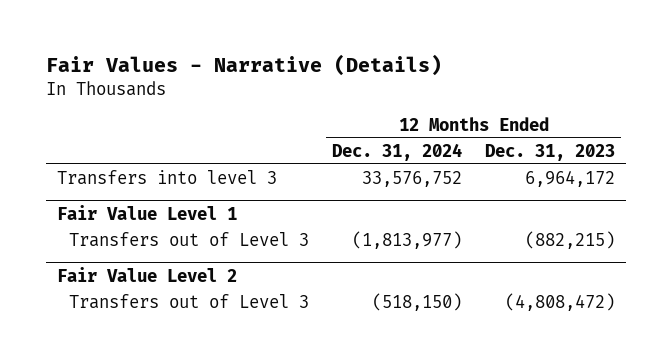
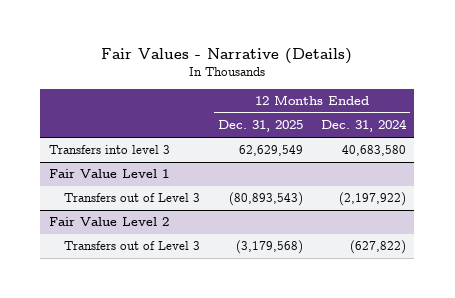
[485,143,616,161] Dec. 31, 2023 -> none
none -> [218,120,304,133] Dec. 31, 2025
[362,170,463,187] 33,576,752 -> [341,145,406,157] 40,683,580
[352,230,463,249] (1,813,977) -> [338,192,406,207] (2,197,922)
[372,292,463,311] (518,150) -> [349,240,406,255] (627,822)

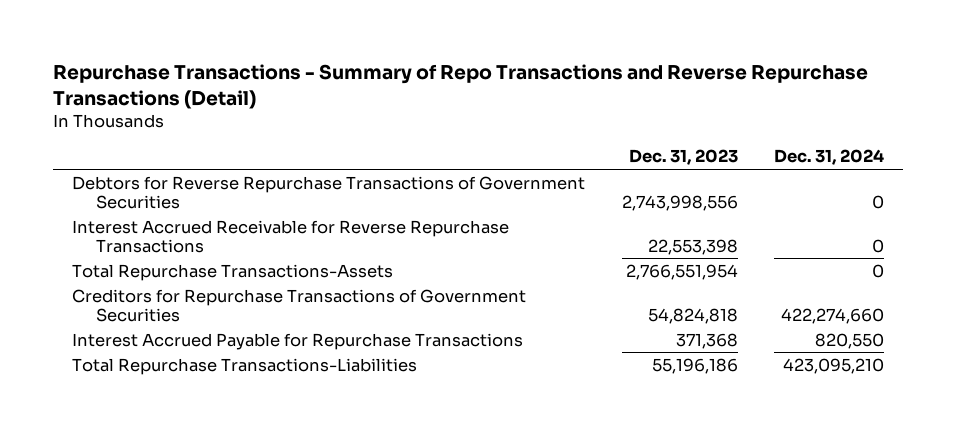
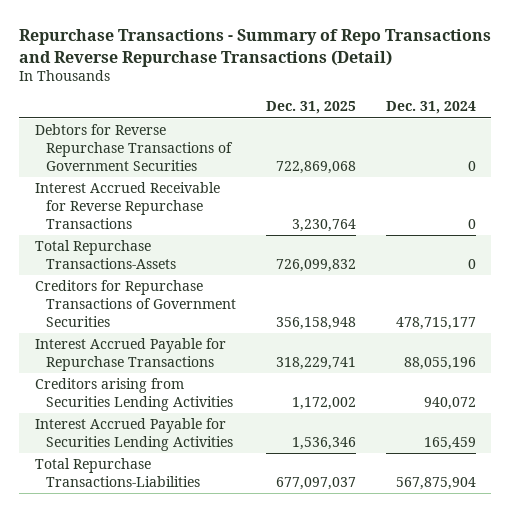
[628,149,738,166] Dec. 31, 2023 -> none
none -> [266,101,357,115] Dec. 31, 2025
[781,307,885,324] 422,274,660 -> [396,316,477,330] 478,715,177
[815,332,885,349] 820,550 -> [404,357,477,371] 88,055,196
none -> [34,378,234,412] Creditors arising from Securities Lending Activities
none -> [34,418,234,452] Interest Accrued Payable for Securities Lending Activities
[783,357,885,374] 423,095,210 -> [396,477,477,491] 567,875,904

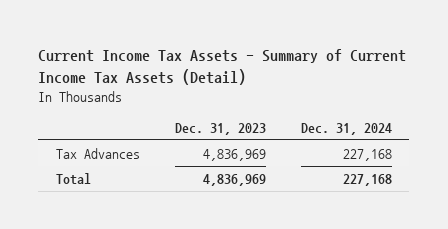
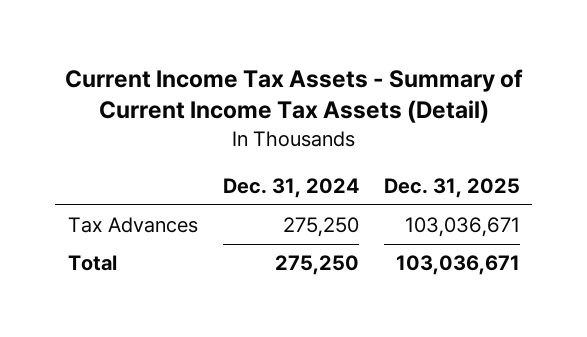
[174,122,266,135] Dec. 31, 2023 -> none
none -> [383,177,520,198] Dec. 31, 2025
[342,149,392,162] 227,168 -> [282,217,359,238] 275,250
[342,174,392,187] 227,168 -> [274,255,359,276] 275,250

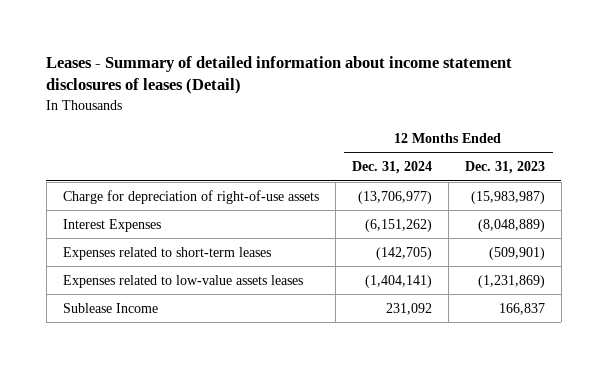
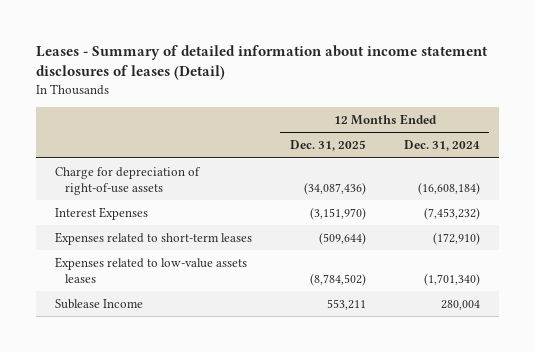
[464,160,545,174] Dec. 31, 2023 -> none
none -> [289,140,366,152] Dec. 31, 2025
[357,190,432,204] (13,706,977) -> [417,181,480,195] (16,608,184)
[364,218,432,232] (6,151,262) -> [423,206,480,220] (7,453,232)
[375,246,432,260] (142,705) -> [432,231,480,245] (172,910)
[364,274,432,288] (1,404,141) -> [423,272,480,286] (1,701,340)
[385,302,432,315] 231,092 -> [440,299,480,310] 280,004

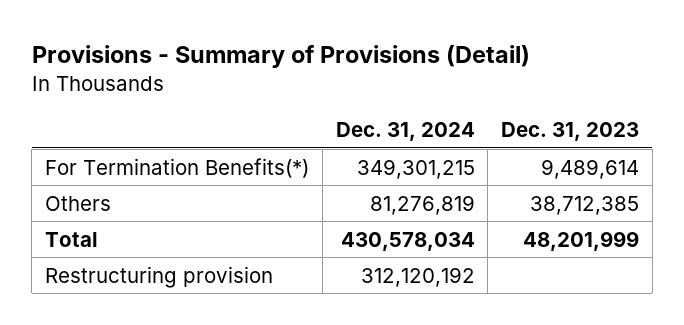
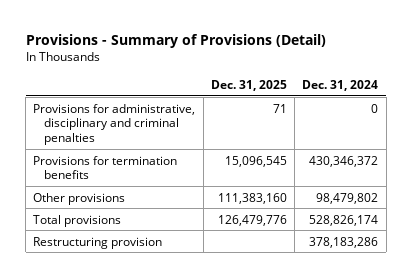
[501,122,640,142] Dec. 31, 2023 -> none
none -> [210,79,287,91] Dec. 31, 2025
none -> [33,103,196,146] Provisions for administrative, disciplinary and criminal penalties
[45,157,310,178] For Termination Benefits(*) -> [33,155,178,180] Provisions for termination benefits
[356,158,475,179] 349,301,215 -> [309,155,379,167] 430,346,372
[45,195,112,211] Others -> [33,192,126,205] Other provisions
[369,194,475,215] 81,276,819 -> [316,192,379,204] 98,479,802
[45,231,99,247] Total -> [33,214,122,227] Total provisions
[340,231,475,251] 430,578,034 -> [309,214,379,226] 528,826,174
[360,266,475,287] 312,120,192 -> [309,236,379,248] 378,183,286

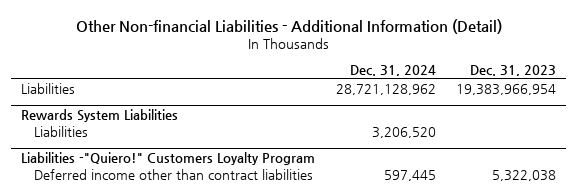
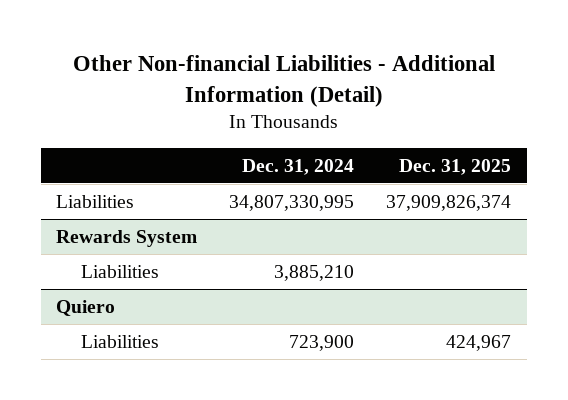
[469,64,556,76] Dec. 31, 2023 -> none
none -> [399,158,512,175] Dec. 31, 2025
[33,169,313,181] Deferred income other than contract liabilities -> none
[335,84,436,96] 28,721,128,962 -> [229,194,355,211] 34,807,330,995
[21,108,179,122] Rewards System Liabilities -> [56,229,198,247] Rewards System
[371,127,436,139] 3,206,520 -> [274,264,355,281] 3,885,210
[21,151,316,165] Liabilities -"Quiero!" Customers Loyalty Program -> [56,299,116,316] Quiero
none -> [80,334,159,348] Liabilities

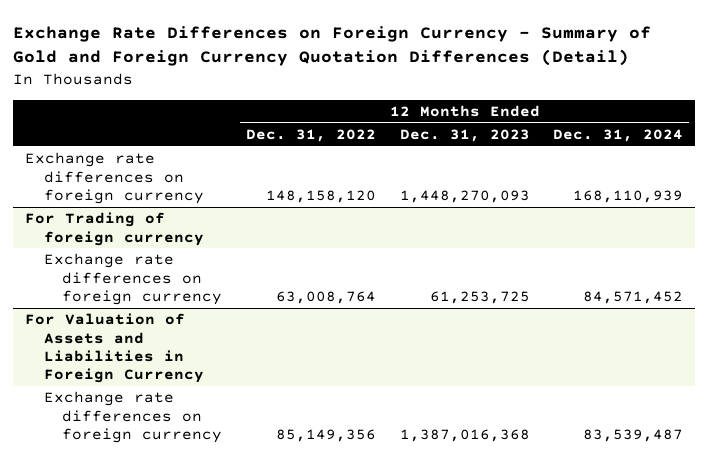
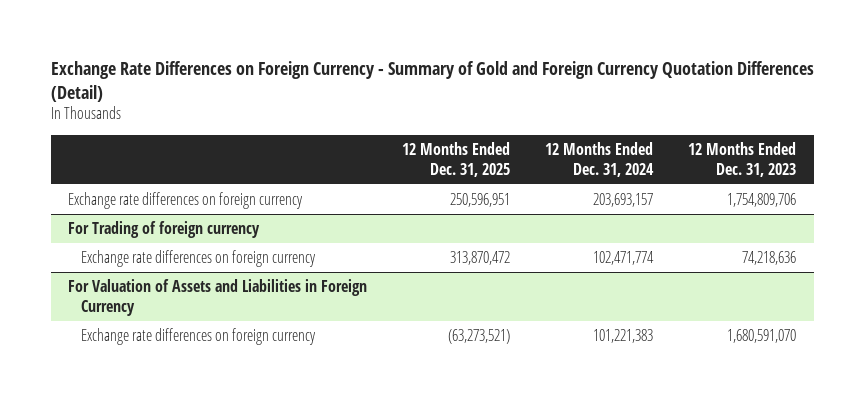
[246,128,377,142] Dec. 31, 2022 -> none
none -> [402,141,511,177] 12 Months Ended Dec. 31, 2025
[399,189,530,203] 1,448,270,093 -> [727,192,797,207] 1,754,809,706
[573,189,684,203] 168,110,939 -> [593,192,654,207] 203,693,157
[429,290,530,304] 61,253,725 -> [742,250,797,265] 74,218,636
[583,290,684,304] 84,571,452 -> [593,250,655,265] 102,471,774
[399,428,530,442] 1,387,016,368 -> [727,328,797,343] 1,680,591,070
[583,428,684,442] 83,539,487 -> [593,328,654,343] 101,221,383

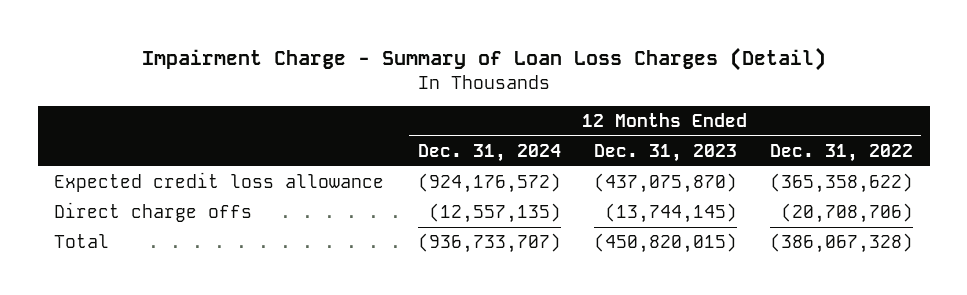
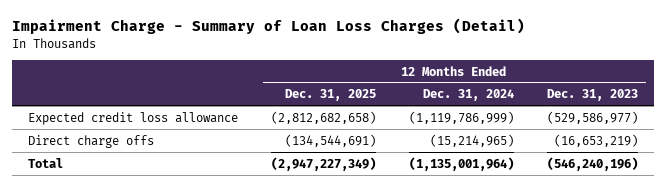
[769,143,913,162] Dec. 31, 2022 -> none
none -> [285,89,377,102] Dec. 31, 2025
[417,173,561,194] (924,176,572) -> [408,110,514,124] (1,119,786,999)
[593,173,737,194] (437,075,870) -> [546,110,638,124] (529,586,977)
[428,203,561,224] (12,557,135) -> [429,133,514,147] (15,214,965)
[604,203,737,224] (13,744,145) -> [553,133,638,147] (16,653,219)
[417,233,561,254] (936,733,707) -> [408,156,514,171] (1,135,001,964)
[593,233,737,254] (450,820,015) -> [546,156,638,171] (546,240,196)

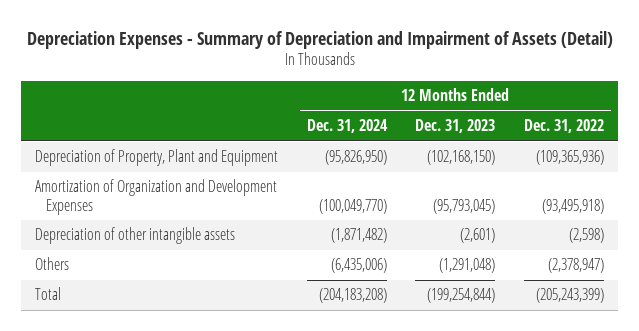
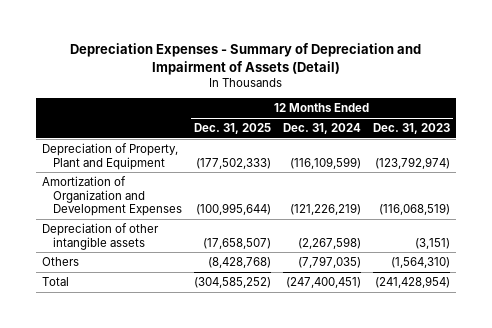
[524,119,605,134] Dec. 31, 2022 -> none
none -> [193,123,271,135] Dec. 31, 2025
[324,150,387,166] (95,826,950) -> [289,156,361,169] (116,109,599)
[427,150,496,166] (102,168,150) -> [374,156,450,169] (123,792,974)
[318,198,387,214] (100,049,770) -> [289,203,361,216] (121,226,219)
[433,198,496,214] (95,793,045) -> [378,203,450,216] (116,068,519)
[330,228,387,244] (1,871,482) -> [297,236,361,249] (2,267,598)
[460,228,496,244] (2,601) -> [414,237,450,249] (3,151)
[330,258,387,274] (6,435,006) -> [297,256,361,269] (7,797,035)
[439,258,496,274] (1,291,048) -> [390,257,450,269] (1,564,310)
[318,288,387,304] (204,183,208) -> [285,277,361,289] (247,400,451)
[427,288,496,304] (199,254,844) -> [374,276,450,289] (241,428,954)

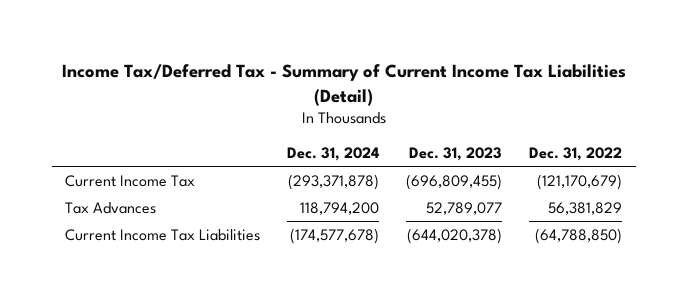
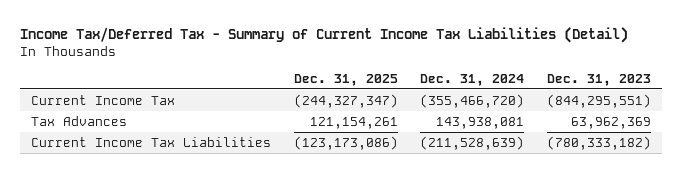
[529,147,623,162] Dec. 31, 2022 -> none
none -> [293,73,398,86] Dec. 31, 2025
[288,173,380,190] (293,371,878) -> [420,93,525,108] (355,466,720)
[406,173,503,190] (696,809,455) -> [546,93,651,108] (844,295,551)
[300,201,380,215] 118,794,200 -> [436,116,525,129] 143,938,081
[426,201,503,215] 52,789,077 -> [570,116,651,129] 63,962,369
[290,227,380,244] (174,577,678) -> [420,135,525,150] (211,528,639)
[407,227,503,244] (644,020,378) -> [546,135,651,150] (780,333,182)

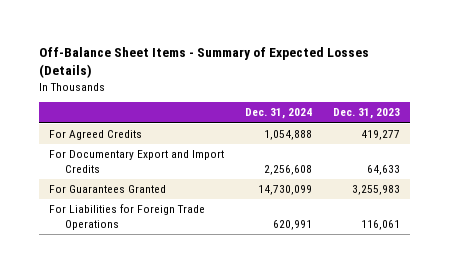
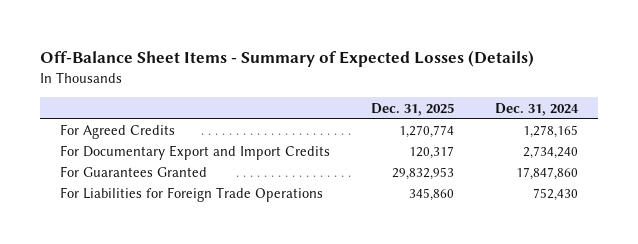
[332,108,400,120] Dec. 31, 2023 -> none
none -> [370,102,454,116] Dec. 31, 2025
[263,130,312,141] 1,054,888 -> [522,125,578,139] 1,278,165
[263,164,312,175] 2,256,608 -> [522,146,578,160] 2,734,240
[257,185,312,196] 14,730,099 -> [515,167,578,181] 17,847,860
[272,219,312,230] 620,991 -> [532,188,578,202] 752,430

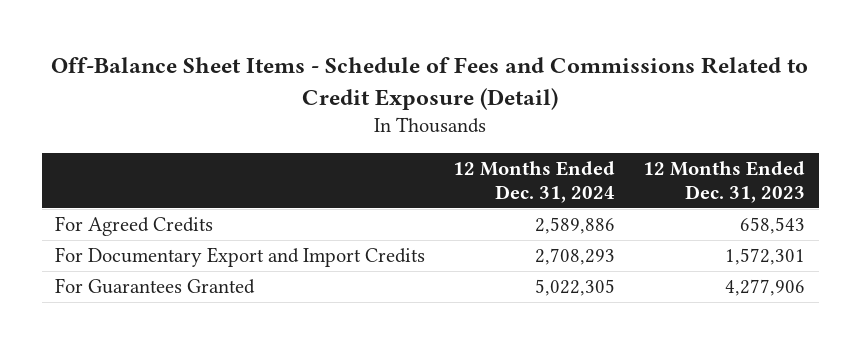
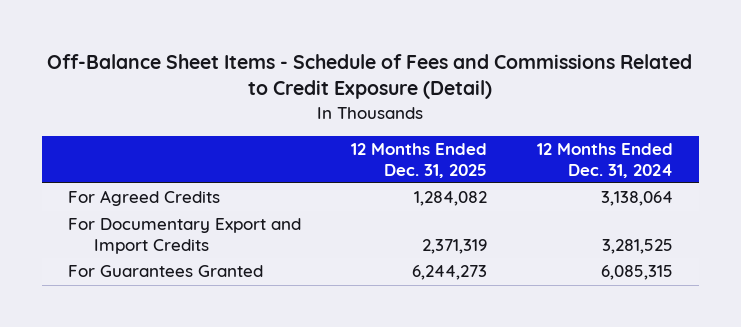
[643,160,806,204] 12 Months Ended Dec. 31, 2023 -> none
none -> [350,143,487,178] 12 Months Ended Dec. 31, 2025
[535,216,616,234] 2,589,886 -> [601,191,674,207] 3,138,064
[535,247,616,265] 2,708,293 -> [602,238,674,254] 3,281,525
[535,278,616,296] 5,022,305 -> [601,265,674,281] 6,085,315

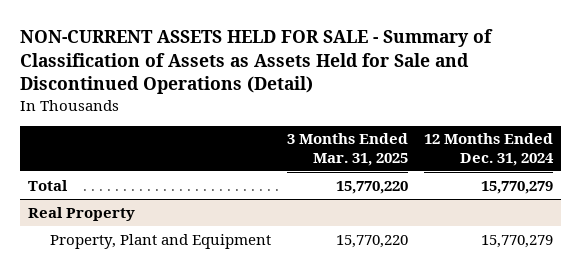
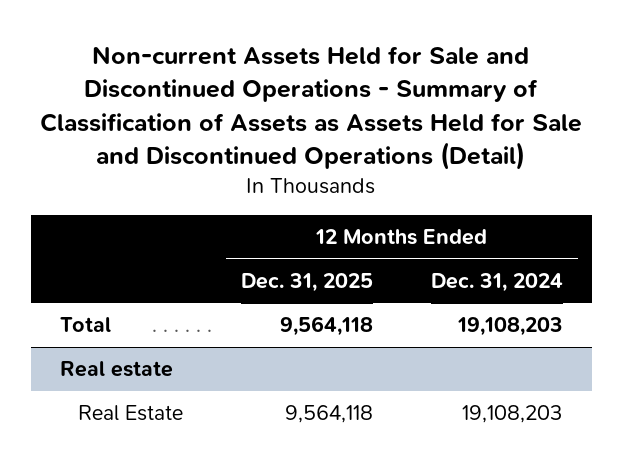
[19,29,493,95] NON-CURRENT ASSETS HELD FOR SALE - Summary of Classification of Assets as Assets Held for Sale and Discontinued Operations (Detail) -> [40,45,583,171] Non-current Assets Held for Sale and Discontinued Operations - Summary of Classification of Assets as Assets Held for Sale and Discontinued Operations (Detail)
[287,133,409,167] 3 Months Ended Mar. 31, 2025 -> none
none -> [240,272,373,292] Dec. 31, 2025
[50,233,272,249] Property, Plant and Equipment -> none
[481,180,554,194] 15,770,279 -> [457,317,564,337] 19,108,203
[27,206,135,221] Real Property -> [59,361,173,378] Real estate
none -> [77,405,183,422] Real Estate

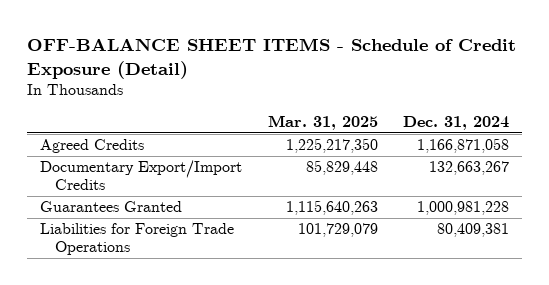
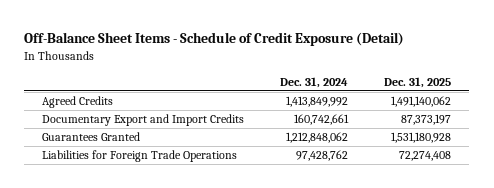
[27,37,517,79] OFF-BALANCE SHEET ITEMS - Schedule of Credit Exposure (Detail) -> [24,32,405,47] Off-Balance Sheet Items - Schedule of Credit Exposure (Detail)
[267,114,378,130] Mar. 31, 2025 -> none
none -> [384,76,452,88] Dec. 31, 2025
[417,138,510,154] 1,166,871,058 -> [286,96,349,108] 1,413,849,992
[39,160,242,191] Documentary Export/Import Credits -> [42,114,245,127] Documentary Export and Import Credits
[429,161,510,176] 132,663,267 -> [294,114,350,126] 160,742,661
[417,201,510,216] 1,000,981,228 -> [286,132,349,144] 1,212,848,062
[437,223,510,238] 80,409,381 -> [296,150,349,162] 97,428,762

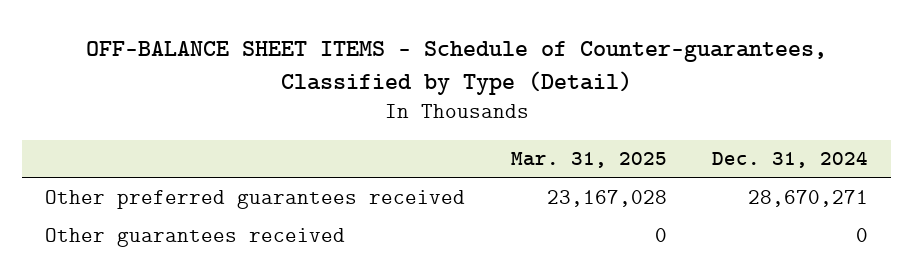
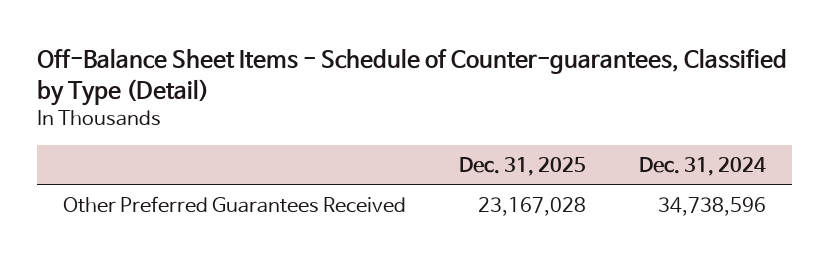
[85,40,827,96] OFF-BALANCE SHEET ITEMS - Schedule of Counter-guarantees, Classified by Type (Detail) -> [36,48,787,107] Off-Balance Sheet Items - Schedule of Counter-guarantees, Classified by Type (Detail)
[510,152,667,169] Mar. 31, 2025 -> none
none -> [458,156,586,176] Dec. 31, 2025
[45,228,346,248] Other guarantees received -> none
[45,190,466,210] Other preferred guarantees received -> [62,196,406,214] Other Preferred Guarantees Received
[748,190,869,208] 28,670,271 -> [657,197,766,217] 34,738,596

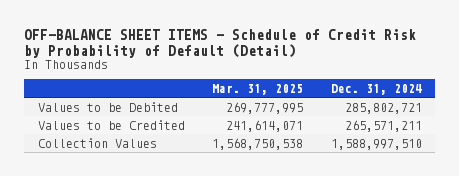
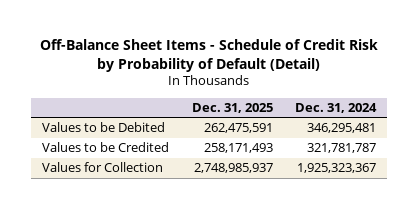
[24,28,417,58] OFF-BALANCE SHEET ITEMS - Schedule of Credit Risk by Probability of Default (Detail) -> [40,38,379,72] Off-Balance Sheet Items - Schedule of Credit Risk by Probability of Default (Detail)
[212,83,304,95] Mar. 31, 2025 -> none
none -> [191,102,273,113] Dec. 31, 2025
[344,102,422,114] 285,802,721 -> [307,123,377,134] 346,295,481
[344,119,422,132] 265,571,211 -> [307,143,377,154] 321,781,787
[37,137,157,148] Collection Values -> [41,162,163,173] Values for Collection
[330,138,422,150] 1,588,997,510 -> [297,163,377,174] 1,925,323,367

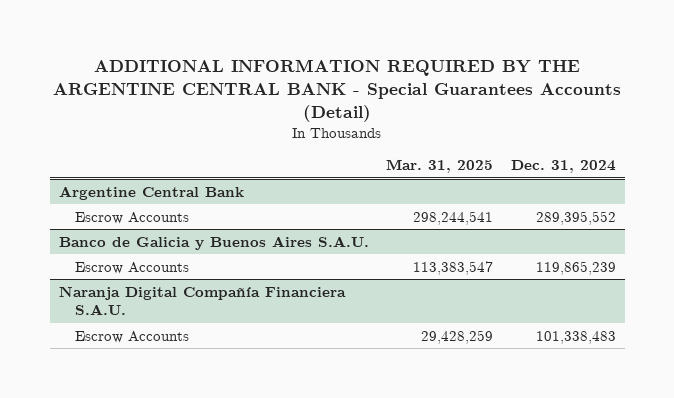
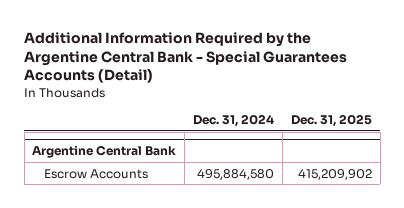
[53,59,622,122] ADDITIONAL INFORMATION REQUIRED BY THE ARGENTINE CENTRAL BANK - Special Guarantees Accounts (Detail) -> [24,31,348,84] Additional Information Required by the Argentine Central Bank - Special Guarantees Accounts (Detail)
[386,159,494,174] Mar. 31, 2025 -> none
none -> [290,114,372,128] Dec. 31, 2025
[58,235,369,250] Banco de Galicia y Buenos Aires S.A.U. -> none
[75,261,190,274] Escrow Accounts -> none
[58,285,346,316] Naranja Digital Compañía Financiera S.A.U. -> none
[75,330,190,343] Escrow Accounts -> none
[535,210,616,225] 289,395,552 -> [197,168,275,180] 495,884,580

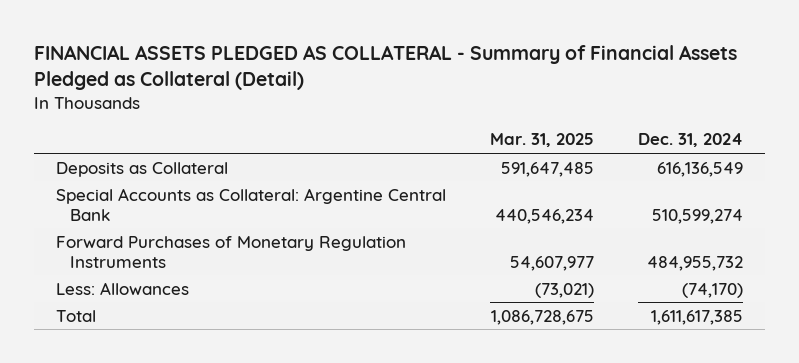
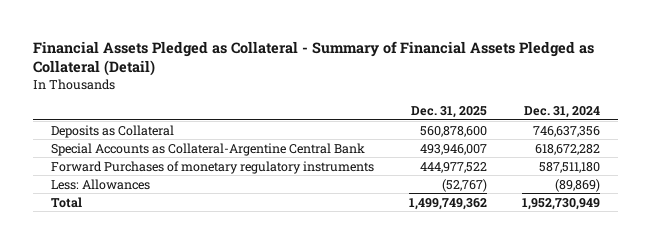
[34,45,738,91] FINANCIAL ASSETS PLEDGED AS COLLATERAL - Summary of Financial Assets Pledged as Collateral (Detail) -> [33,40,595,77] Financial Assets Pledged as Collateral - Summary of Financial Assets Pledged as Collateral (Detail)
[490,133,595,148] Mar. 31, 2025 -> none
none -> [410,106,487,119] Dec. 31, 2025
[657,161,744,177] 616,136,549 -> [533,125,601,137] 746,637,356
[56,187,447,221] Special Accounts as Collateral: Argentine Central Bank -> [50,142,365,156] Special Accounts as Collateral-Argentine Central Bank
[652,208,744,224] 510,599,274 -> [535,143,601,155] 618,672,282
[56,235,407,268] Forward Purchases of Monetary Regulation Instruments -> [50,160,374,174] Forward Purchases of monetary regulatory instruments
[647,255,744,271] 484,955,732 -> [539,161,601,173] 587,511,180
[682,282,744,298] (74,170) -> [555,178,601,192] (89,869)
[651,309,744,325] 1,611,617,385 -> [522,197,601,210] 1,952,730,949

